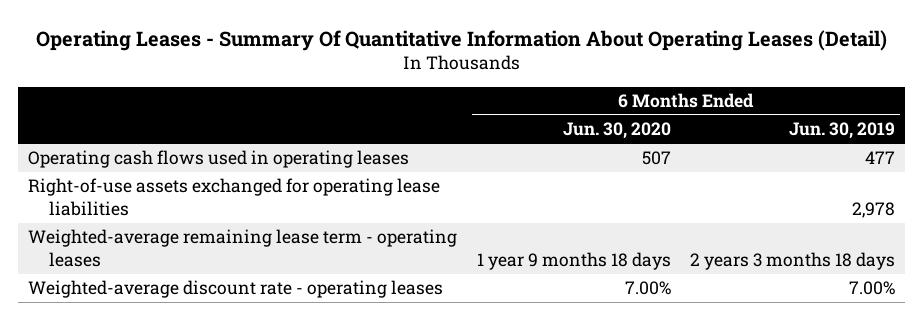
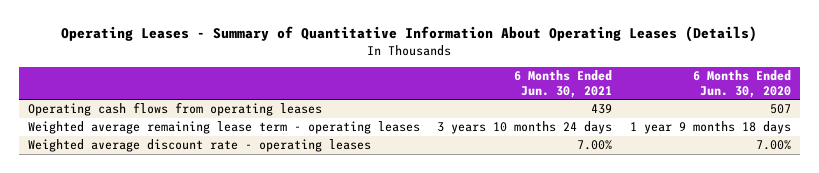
[35,29,887,51] Operating Leases - Summary Of Quantitative Information About Operating Leases (Detail) -> [61,25,758,42] Operating Leases - Summary of Quantitative Information About Operating Leases (Details)
[789,122,896,140] Jun. 30, 2019 -> none
none -> [514,70,613,98] 6 Months Ended Jun. 30, 2021
[28,178,441,216] Right-of-use assets exchanged for operating lease liabilities -> none
[28,150,410,169] Operating cash flows used in operating leases -> [27,102,322,117] Operating cash flows from operating leases
[28,229,458,267] Weighted-average remaining lease term - operating leases -> [27,121,420,135] Weighted average remaining lease term - operating leases
[28,280,444,299] Weighted-average discount rate - operating leases -> [27,139,371,153] Weighted average discount rate - operating leases

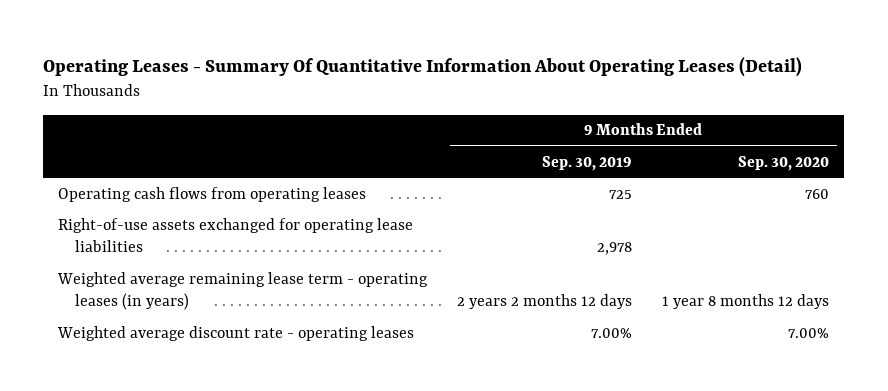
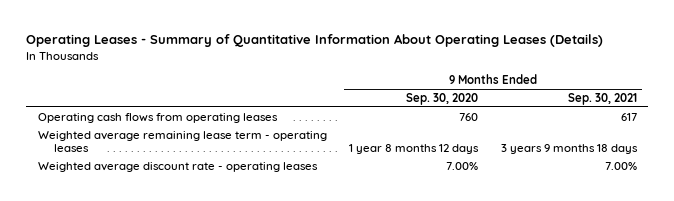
[43,56,803,77] Operating Leases - Summary Of Quantitative Information About Operating Leases (Detail) -> [26,34,604,48] Operating Leases - Summary of Quantitative Information About Operating Leases (Details)
[542,155,633,171] Sep. 30, 2019 -> none
none -> [567,93,637,106] Sep. 30, 2021
[58,217,414,253] Right-of-use assets exchanged for operating lease liabilities -> none
[57,271,429,311] Weighted average remaining lease term - operating leases (in years) -> [37,131,327,153] Weighted average remaining lease term - operating leases

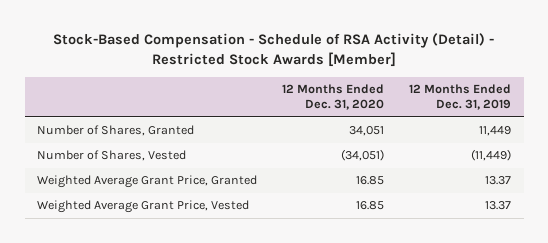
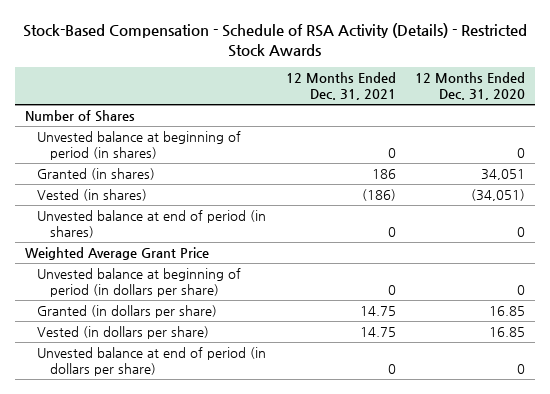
[53,33,495,68] Stock-Based Compensation - Schedule of RSA Activity (Detail) - Restricted Stock Awards [Member] -> [22,22,527,57] Stock-Based Compensation - Schedule of RSA Activity (Details) - Restricted Stock Awards
[409,84,512,111] 12 Months Ended Dec. 31, 2019 -> none
none -> [285,72,396,101] 12 Months Ended Dec. 31, 2021
none -> [24,109,135,122] Number of Shares
none -> [37,130,242,160] Unvested balance at beginning of period (in shares)
[37,125,195,137] Number of Shares, Granted -> [37,167,156,180] Granted (in shares)
[37,150,187,162] Number of Shares, Vested -> [37,188,148,201] Vested (in shares)
none -> [37,209,267,238] Unvested balance at end of period (in shares)
none -> [24,246,209,260] Weighted Average Grant Price
none -> [37,267,242,297] Unvested balance at beginning of period (in dollars per share)
[37,175,258,189] Weighted Average Grant Price, Granted -> [37,304,218,318] Granted (in dollars per share)
[37,200,250,214] Weighted Average Grant Price, Vested -> [37,325,210,339] Vested (in dollars per share)
none -> [37,346,267,376] Unvested balance at end of period (in dollars per share)

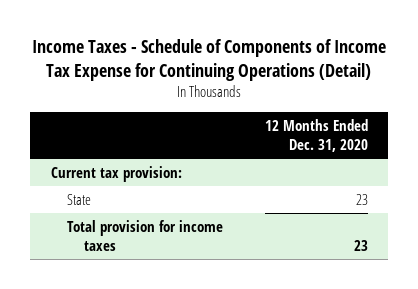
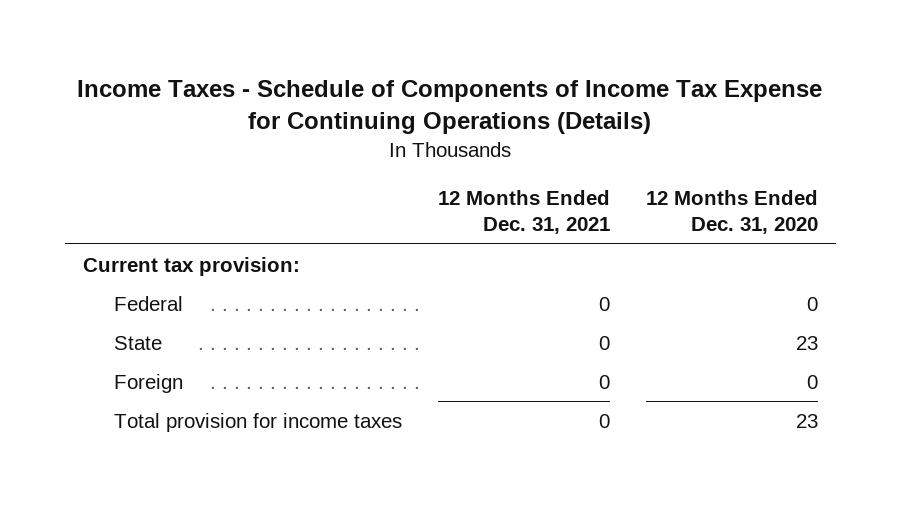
[32,39,387,81] Income Taxes - Schedule of Components of Income Tax Expense for Continuing Operations (Detail) -> [77,80,823,135] Income Taxes - Schedule of Components of Income Tax Expense for Continuing Operations (Details)
none -> [438,189,611,235] 12 Months Ended Dec. 31, 2021
none -> [114,295,184,311] Federal
none -> [114,373,184,393] Foreign

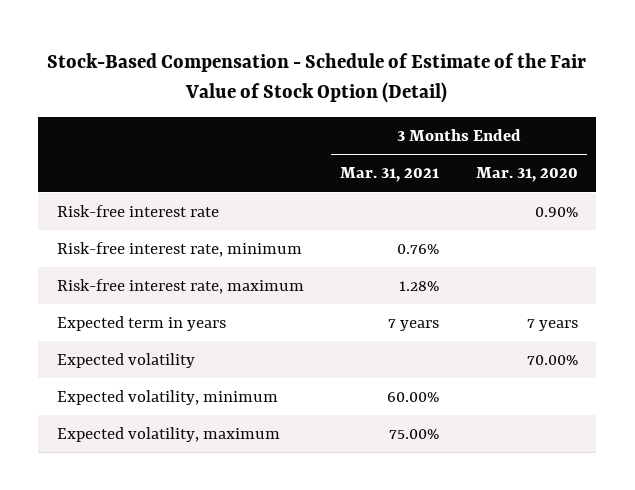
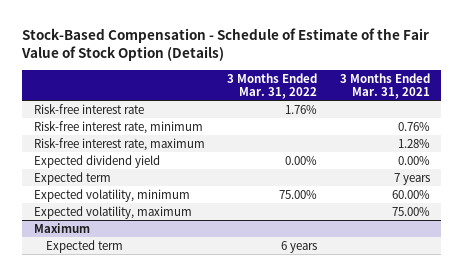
[47,52,587,103] Stock-Based Compensation - Schedule of Estimate of the Fair Value of Stock Option (Detail) -> [21,28,430,62] Stock-Based Compensation - Schedule of Estimate of the Fair Value of Stock Option (Details)
[476,167,579,183] Mar. 31, 2020 -> none
none -> [227,72,318,100] 3 Months Ended Mar. 31, 2022
[56,353,195,369] Expected volatility -> none
none -> [33,154,160,168] Expected dividend yield
[56,316,226,332] Expected term in years -> [33,171,111,185] Expected term
none -> [33,222,90,233] Maximum
none -> [45,239,123,253] Expected term

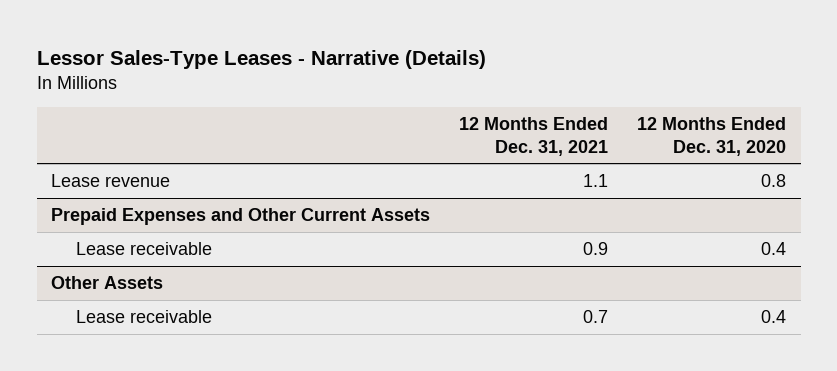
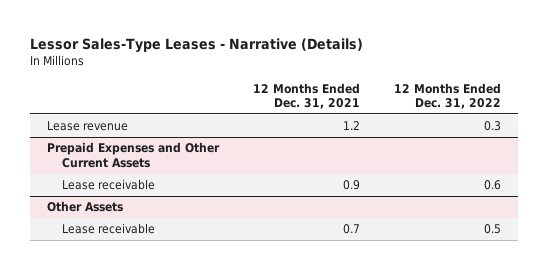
[637,116,787,156] 12 Months Ended Dec. 31, 2020 -> none
none -> [393,82,501,109] 12 Months Ended Dec. 31, 2022
[583,174,609,188] 1.1 -> [342,121,360,131] 1.2

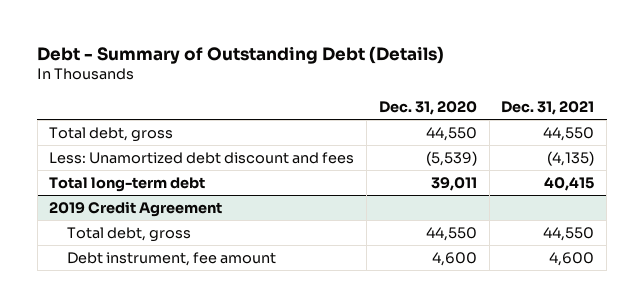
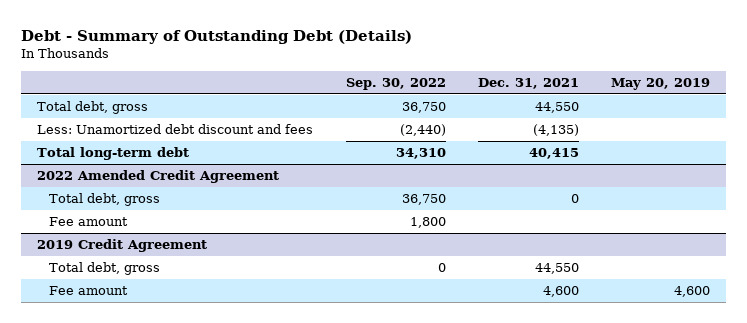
[378,101,477,116] Dec. 31, 2020 -> none
none -> [345,78,446,91] Sep. 30, 2022
none -> [611,78,711,91] May 20, 2019
none -> [37,170,280,184] 2022 Amended Credit Agreement
none -> [49,193,161,207] Total debt, gross
none -> [49,217,129,227] Fee amount
[67,251,277,266] Debt instrument, fee amount -> [49,286,129,296] Fee amount

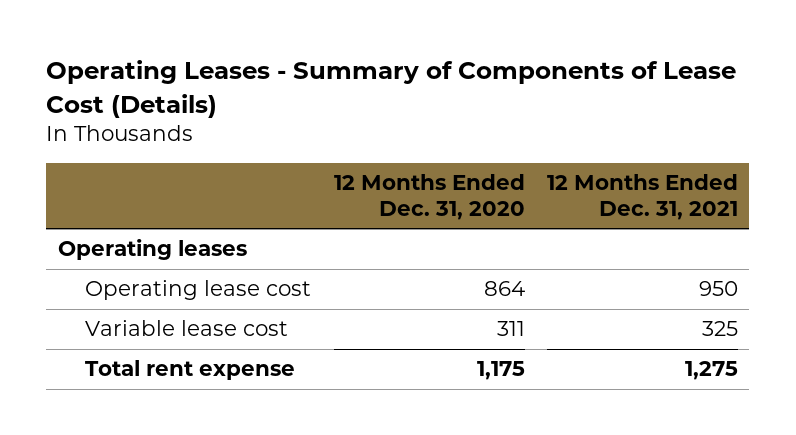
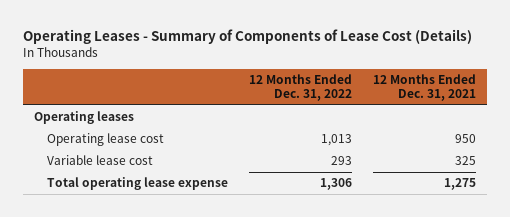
[333,174,525,220] 12 Months Ended Dec. 31, 2020 -> none
none -> [248,74,352,102] 12 Months Ended Dec. 31, 2022
[85,360,296,381] Total rent expense -> [46,177,228,191] Total operating lease expense

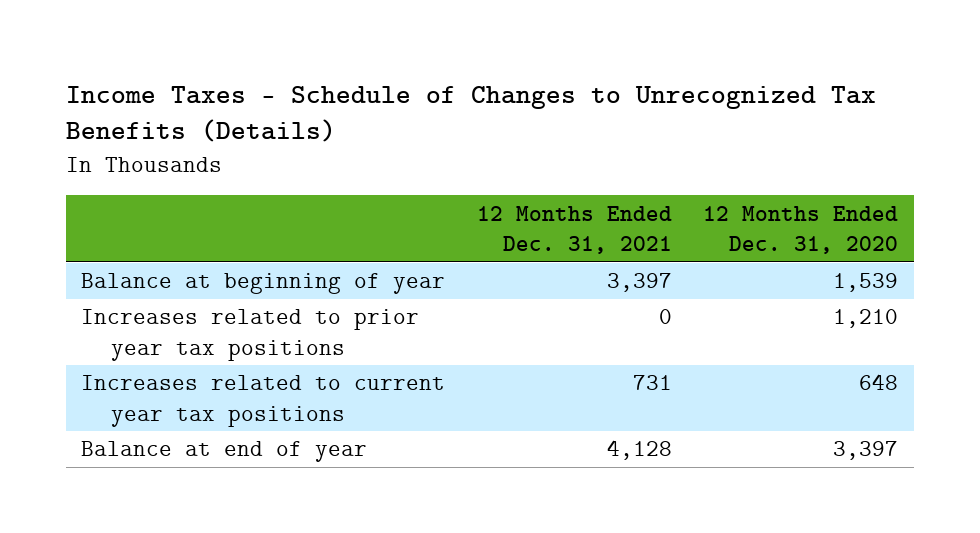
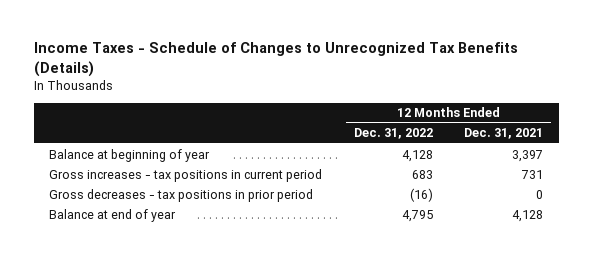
[703,205,899,254] 12 Months Ended Dec. 31, 2020 -> none
none -> [353,128,433,140] Dec. 31, 2022
[81,309,420,361] Increases related to prior year tax positions -> none
[81,375,446,427] Increases related to current year tax positions -> [49,168,323,182] Gross increases - tax positions in current period
none -> [49,188,314,202] Gross decreases - tax positions in prior period

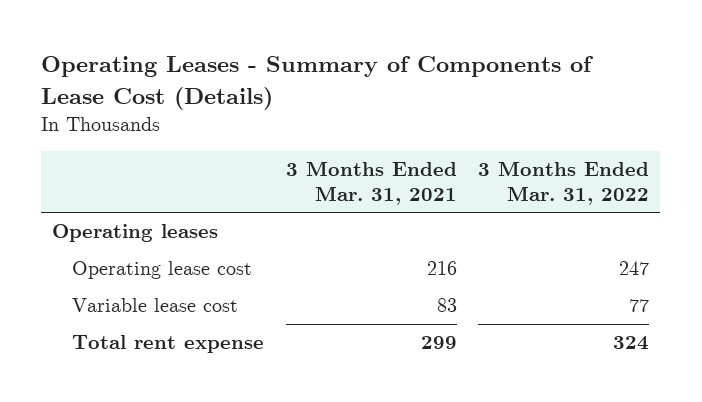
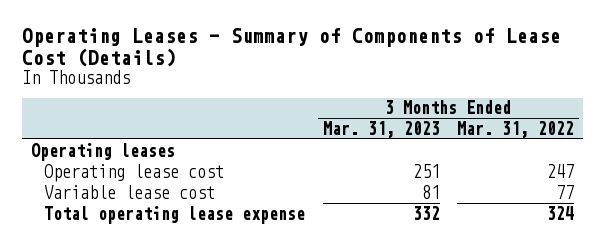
[285,161,457,205] 3 Months Ended Mar. 31, 2021 -> none
none -> [322,120,440,138] Mar. 31, 2023
[72,335,265,354] Total rent expense -> [43,205,305,224] Total operating lease expense

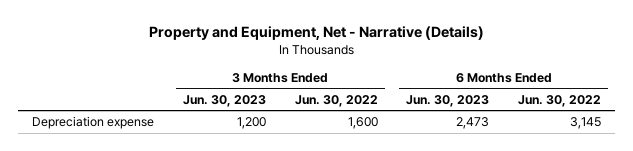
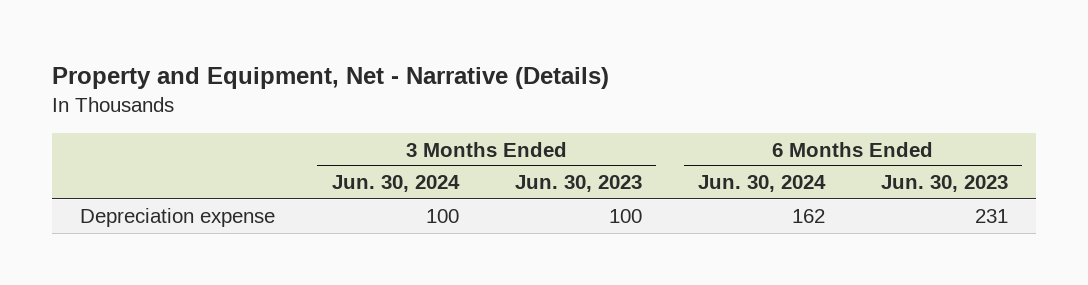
[294,94,378,107] Jun. 30, 2022 -> none
[518,94,602,107] Jun. 30, 2022 -> none
none -> [331,175,460,193] Jun. 30, 2024
none -> [697,175,826,193] Jun. 30, 2024
[236,117,266,130] 1,200 -> [608,209,642,224] 100
[456,117,490,130] 2,473 -> [975,209,1009,224] 231

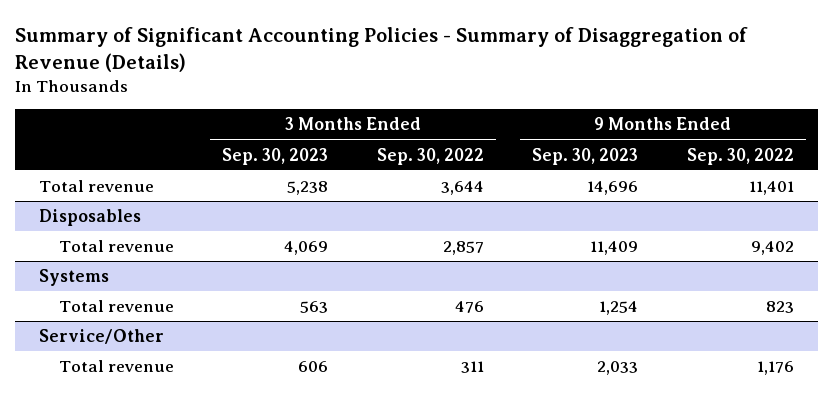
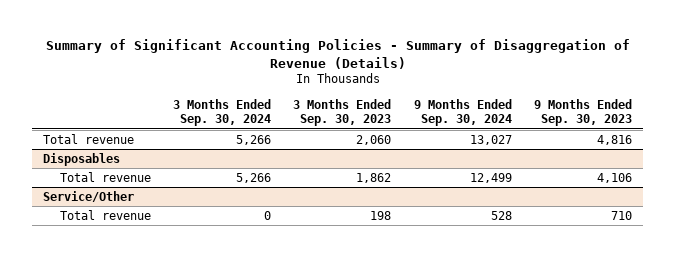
[376,147,484,165] Sep. 30, 2022 -> none
[687,147,795,165] Sep. 30, 2022 -> none
none -> [173,98,272,127] 3 Months Ended Sep. 30, 2024
none -> [413,98,512,127] 9 Months Ended Sep. 30, 2024
[287,181,329,196] 5,238 -> [356,134,392,145] 2,060
[587,181,639,196] 14,696 -> [597,134,633,145] 4,816
[39,269,110,287] Systems -> none
[58,300,174,313] Total revenue -> none
[284,241,329,256] 4,069 -> [356,172,392,183] 1,862
[590,241,639,256] 11,409 -> [597,172,633,183] 4,106
[298,361,329,373] 606 -> [370,210,392,220] 198
[597,361,639,376] 2,033 -> [611,210,633,220] 710

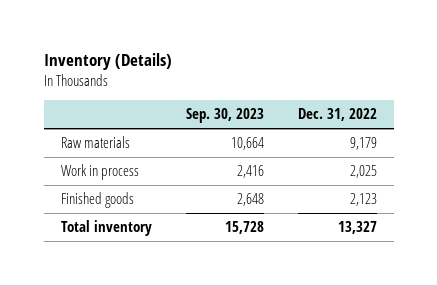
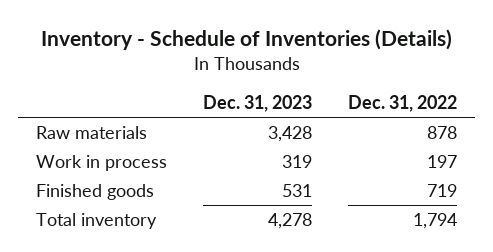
[43,53,172,71] Inventory (Details) -> [40,28,452,50] Inventory - Schedule of Inventories (Details)
[185,108,264,124] Sep. 30, 2023 -> none
none -> [203,94,313,112] Dec. 31, 2023
[349,136,377,150] 9,179 -> [427,126,458,140] 878
[349,164,377,178] 2,025 -> [427,155,458,169] 197
[349,192,377,206] 2,123 -> [427,184,458,198] 719
[337,220,377,234] 13,327 -> [413,213,458,230] 1,794

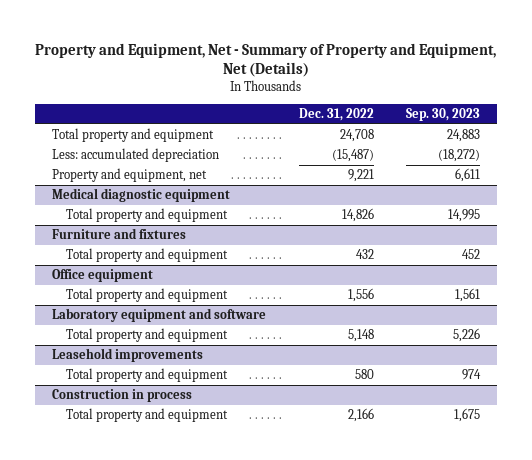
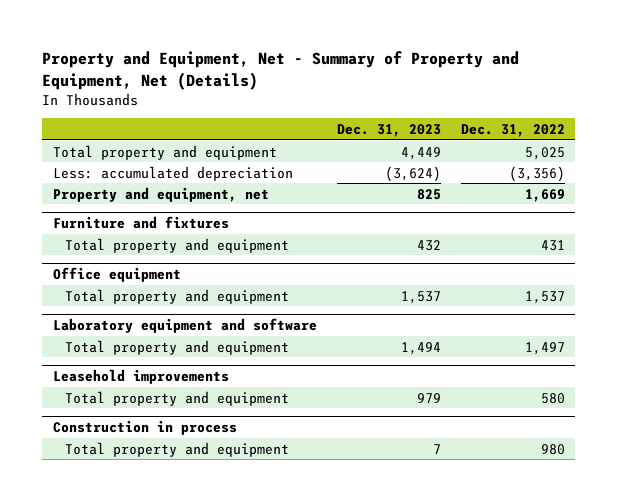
[406,108,481,122] Sep. 30, 2023 -> none
none -> [336,123,441,137] Dec. 31, 2023
[51,188,230,203] Medical diagnostic equipment -> none
[65,208,228,223] Total property and equipment -> none
[339,129,374,143] 24,708 -> [524,146,565,160] 5,025
[331,149,374,163] (15,487) -> [508,165,565,182] (3,356)
[347,169,374,183] 9,221 -> [524,188,565,202] 1,669
[355,249,374,260] 432 -> [540,239,565,251] 431
[347,288,374,303] 1,556 -> [524,290,565,304] 1,537
[347,329,374,343] 5,148 -> [524,341,565,355] 1,497
[347,408,374,423] 2,166 -> [540,443,565,455] 980

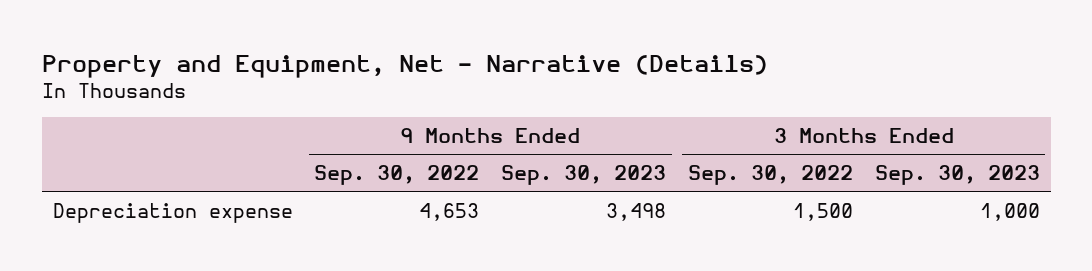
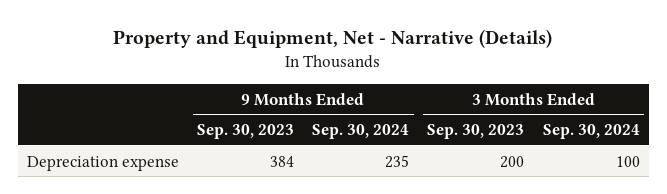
[314,165,480,186] Sep. 30, 2022 -> none
[687,165,853,186] Sep. 30, 2022 -> none
none -> [312,124,410,140] Sep. 30, 2024
none -> [542,124,640,140] Sep. 30, 2024
[606,202,667,221] 3,498 -> [270,155,295,167] 384
[979,202,1040,221] 1,000 -> [500,155,525,168] 200

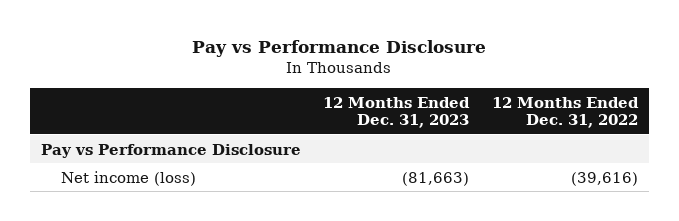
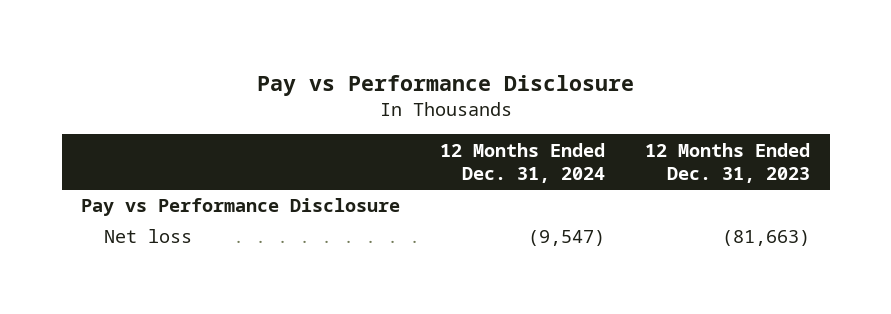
[491,96,639,128] 12 Months Ended Dec. 31, 2022 -> none
none -> [440,142,606,184] 12 Months Ended Dec. 31, 2024
[61,170,197,186] Net income (loss) -> [103,229,192,244] Net loss

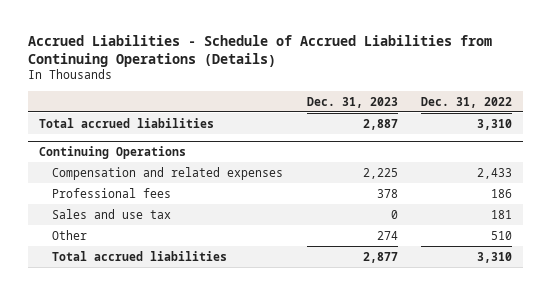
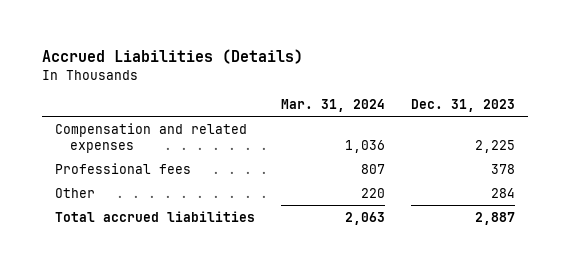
[27,34,492,67] Accrued Liabilities - Schedule of Accrued Liabilities from Continuing Operations (Details) -> [42,49,304,65] Accrued Liabilities (Details)
[420,96,512,108] Dec. 31, 2022 -> none
none -> [281,99,386,113] Mar. 31, 2024
[39,145,187,159] Continuing Operations -> none
[52,208,172,219] Sales and use tax -> none
[52,250,228,261] Total accrued liabilities -> none
[376,230,398,240] 274 -> [491,187,516,198] 284
[39,117,215,128] Total accrued liabilities -> [55,210,256,222] Total accrued liabilities

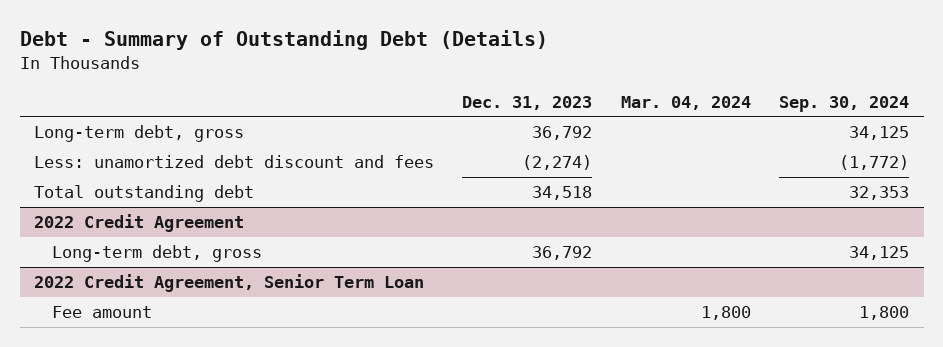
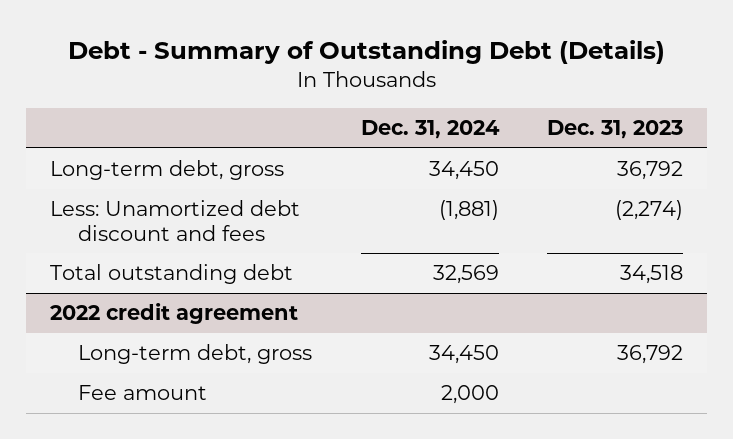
[620,95,751,110] Mar. 04, 2024 -> none
[779,95,910,112] Sep. 30, 2024 -> none
none -> [360,120,500,140] Dec. 31, 2024
[33,155,434,169] Less: unamortized debt discount and fees -> [50,200,301,242] Less: Unamortized debt discount and fees
[33,214,244,233] 2022 Credit Agreement -> [50,303,299,325] 2022 credit agreement
[33,274,424,293] 2022 Credit Agreement, Senior Term Loan -> none

